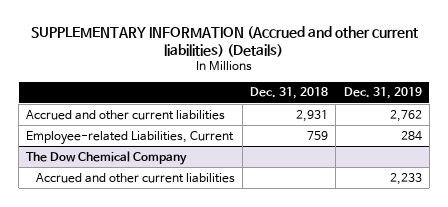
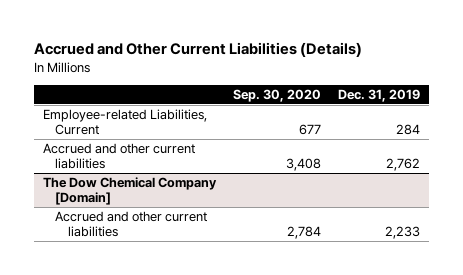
[30,25,418,57] SUPPLEMENTARY INFORMATION (Accrued and other current liabilities) (Details) -> [34,42,363,58] Accrued and Other Current Liabilities (Details)
[250,87,329,100] Dec. 31, 2018 -> none
none -> [232,88,321,102] Sep. 30, 2020
[26,109,226,120] Accrued and other current liabilities -> [42,143,195,170] Accrued and other current liabilities
[26,150,188,165] The Dow Chemical Company -> [42,177,217,206] The Dow Chemical Company [Domain]

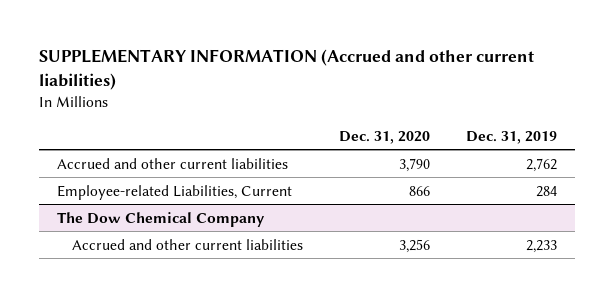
[34,42,363,58] Accrued and Other Current Liabilities (Details) -> [38,49,534,91] SUPPLEMENTARY INFORMATION (Accrued and other current liabilities)
[232,88,321,102] Sep. 30, 2020 -> none
none -> [339,130,431,144] Dec. 31, 2020
[42,109,207,136] Employee-related Liabilities, Current -> [56,184,292,200] Employee-related Liabilities, Current
[42,177,217,206] The Dow Chemical Company [Domain] -> [56,211,265,227] The Dow Chemical Company

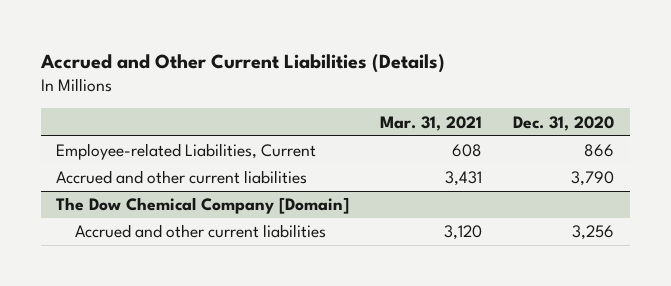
[38,49,534,91] SUPPLEMENTARY INFORMATION (Accrued and other current liabilities) -> [39,53,445,73] Accrued and Other Current Liabilities (Details)
[466,130,558,144] Dec. 31, 2019 -> none
none -> [380,115,483,131] Mar. 31, 2021
[56,157,288,169] Accrued and other current liabilities -> [56,170,308,185] Accrued and other current liabilities
[56,211,265,227] The Dow Chemical Company -> [56,197,350,215] The Dow Chemical Company [Domain]

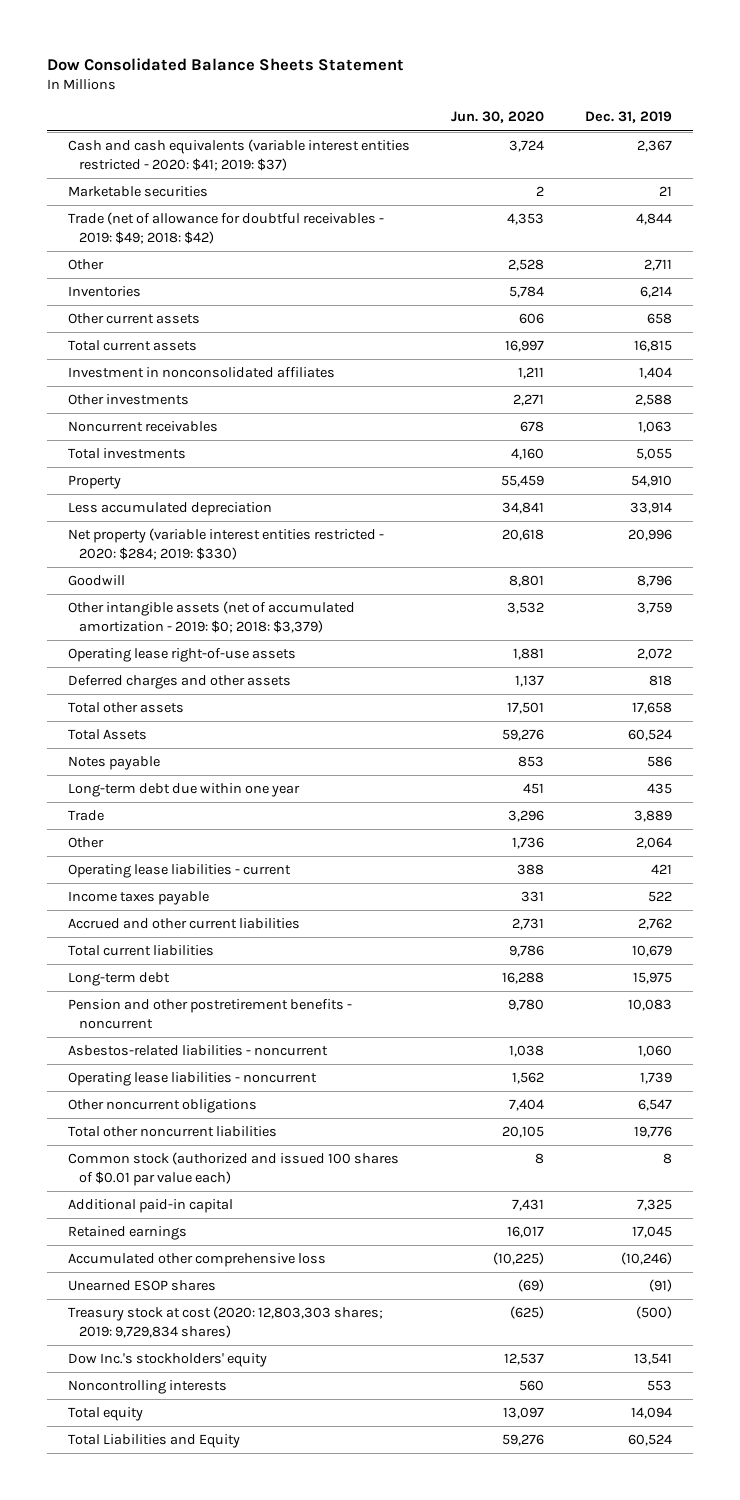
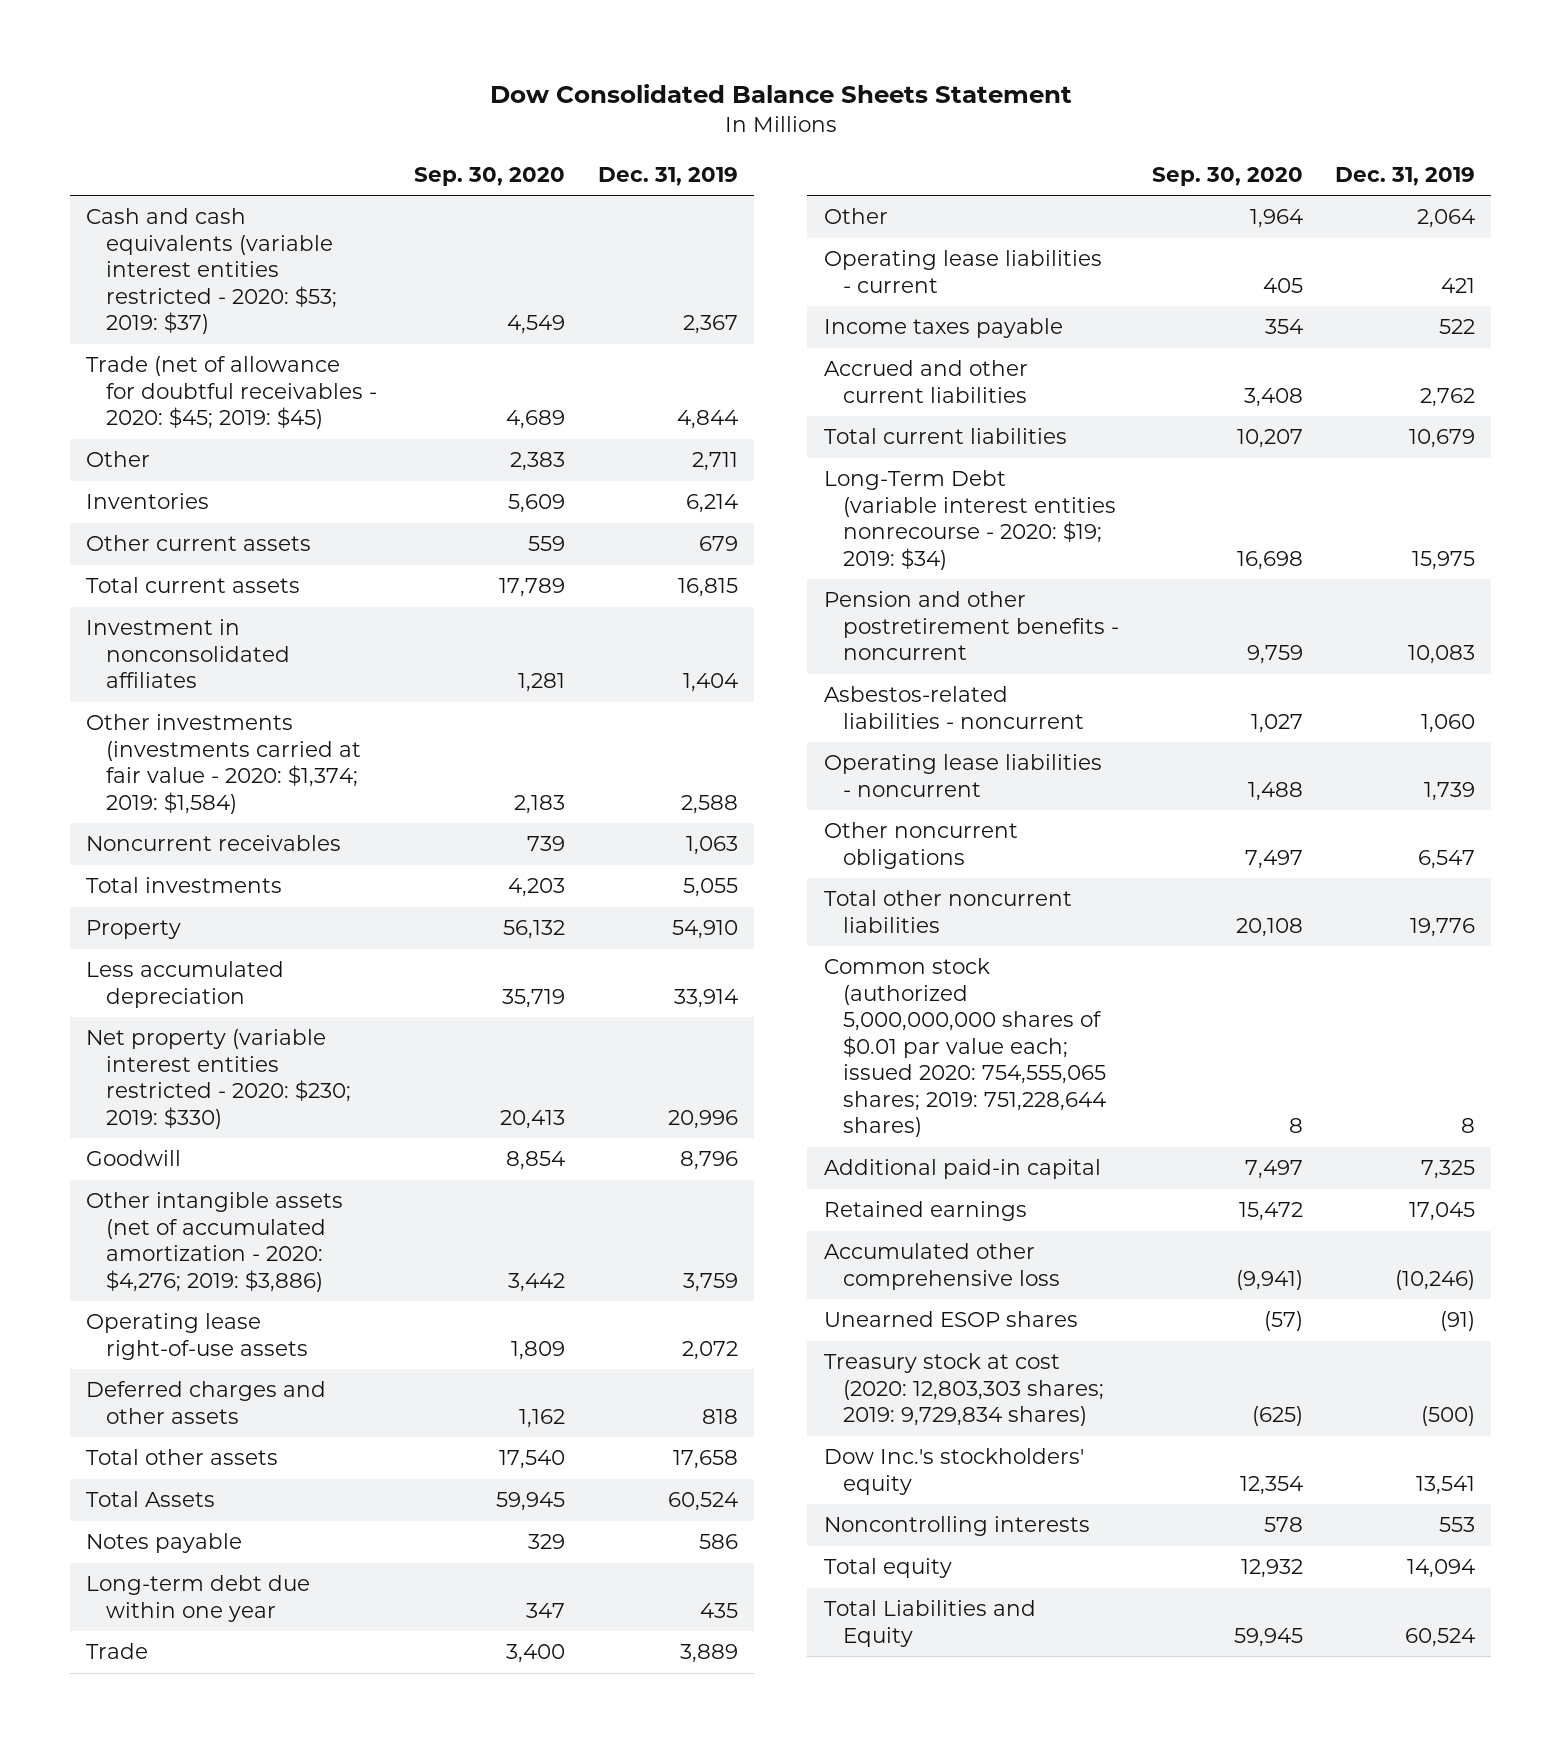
[450,111,544,124] Jun. 30, 2020 -> none
none -> [414,166,566,186] Sep. 30, 2020
[67,186,208,198] Marketable securities -> none
[67,139,410,171] Cash and cash equivalents (variable interest entities restricted - 2020: $41; 2019: $37) -> [86,208,338,335] Cash and cash equivalents (variable interest entities restricted - 2020: $53; 2019: $37)
[67,212,384,244] Trade (net of allowance for doubtful receivables - 2019: $49; 2018: $42) -> [86,356,378,430] Trade (net of allowance for doubtful receivables - 2020: $45; 2019: $45)
[647,313,673,325] 658 -> [698,536,738,552] 679
[67,394,189,406] Other investments -> [86,714,362,814] Other investments (investments carried at fair value - 2020: $1,374; 2019: $1,584)
[67,528,384,560] Net property (variable interest entities restricted - 2020: $284; 2019: $330) -> [86,1029,352,1129] Net property (variable interest entities restricted - 2020: $230; 2019: $330)
[67,601,355,633] Other intangible assets (net of accumulated amortization - 2019: $0; 2018: $3,379) -> [86,1192,344,1292] Other intangible assets (net of accumulated amortization - 2020: $4,276; 2019: $3,886)
[67,972,170,987] Long-term debt -> [823,470,1117,570] Long-Term Debt (variable interest entities nonrecourse - 2020: $19; 2019: $34)
[67,1152,399,1186] Common stock (authorized and issued 100 shares of $0.01 par value each) -> [823,958,1107,1138] Common stock (authorized 5,000,000,000 shares of $0.01 par value each; issued 2020: 754,555,065 shares; 2019: 751,228,644 shares)

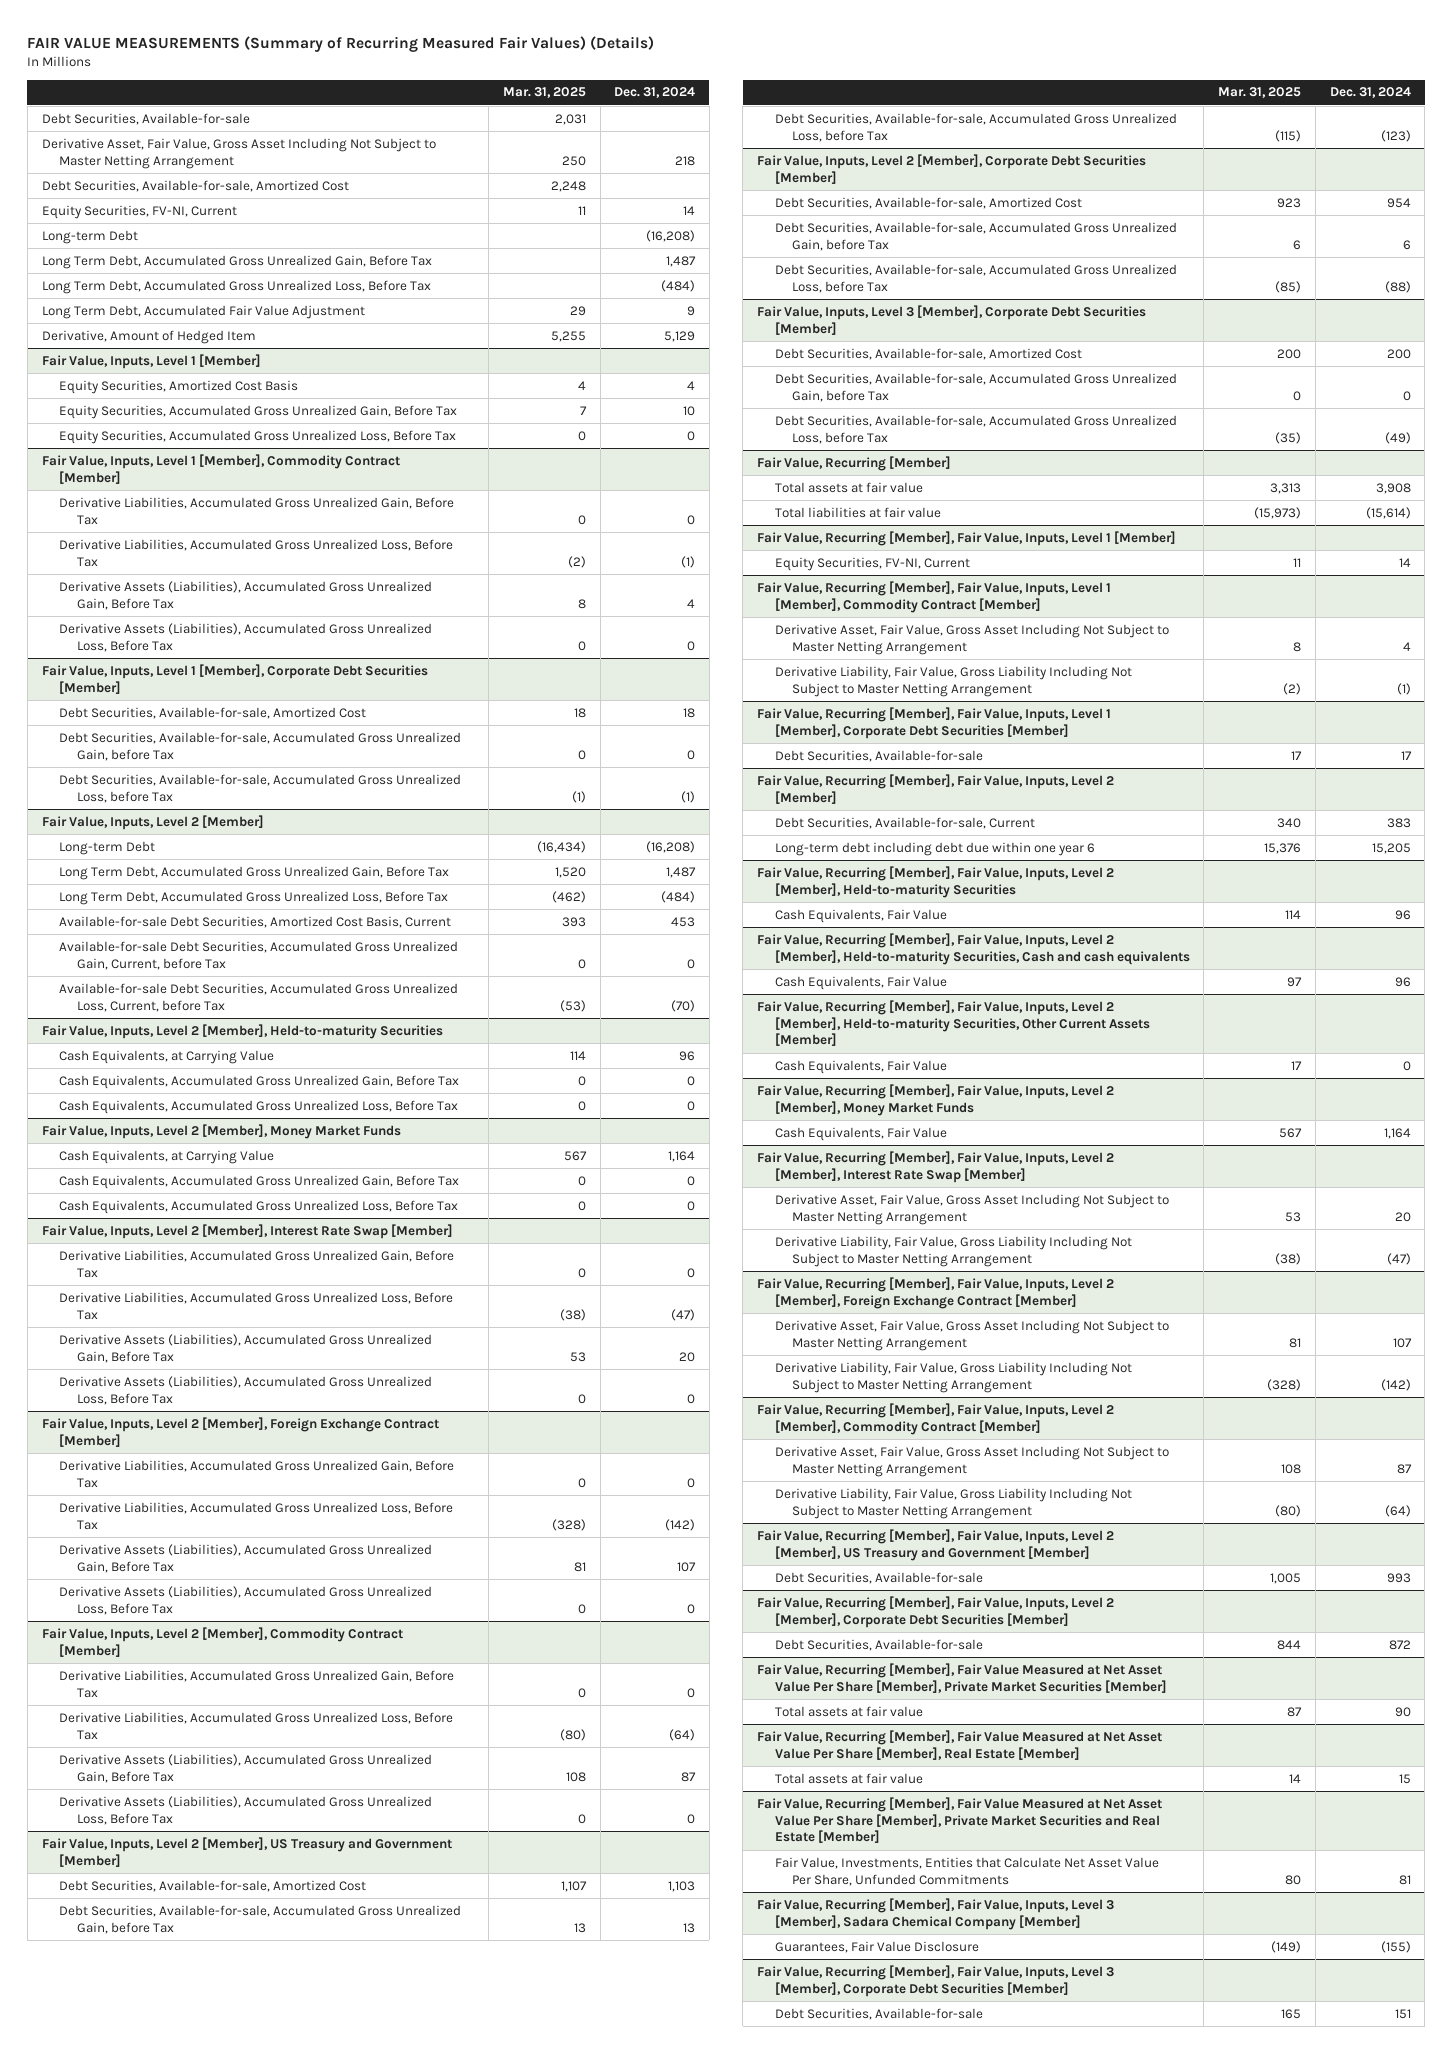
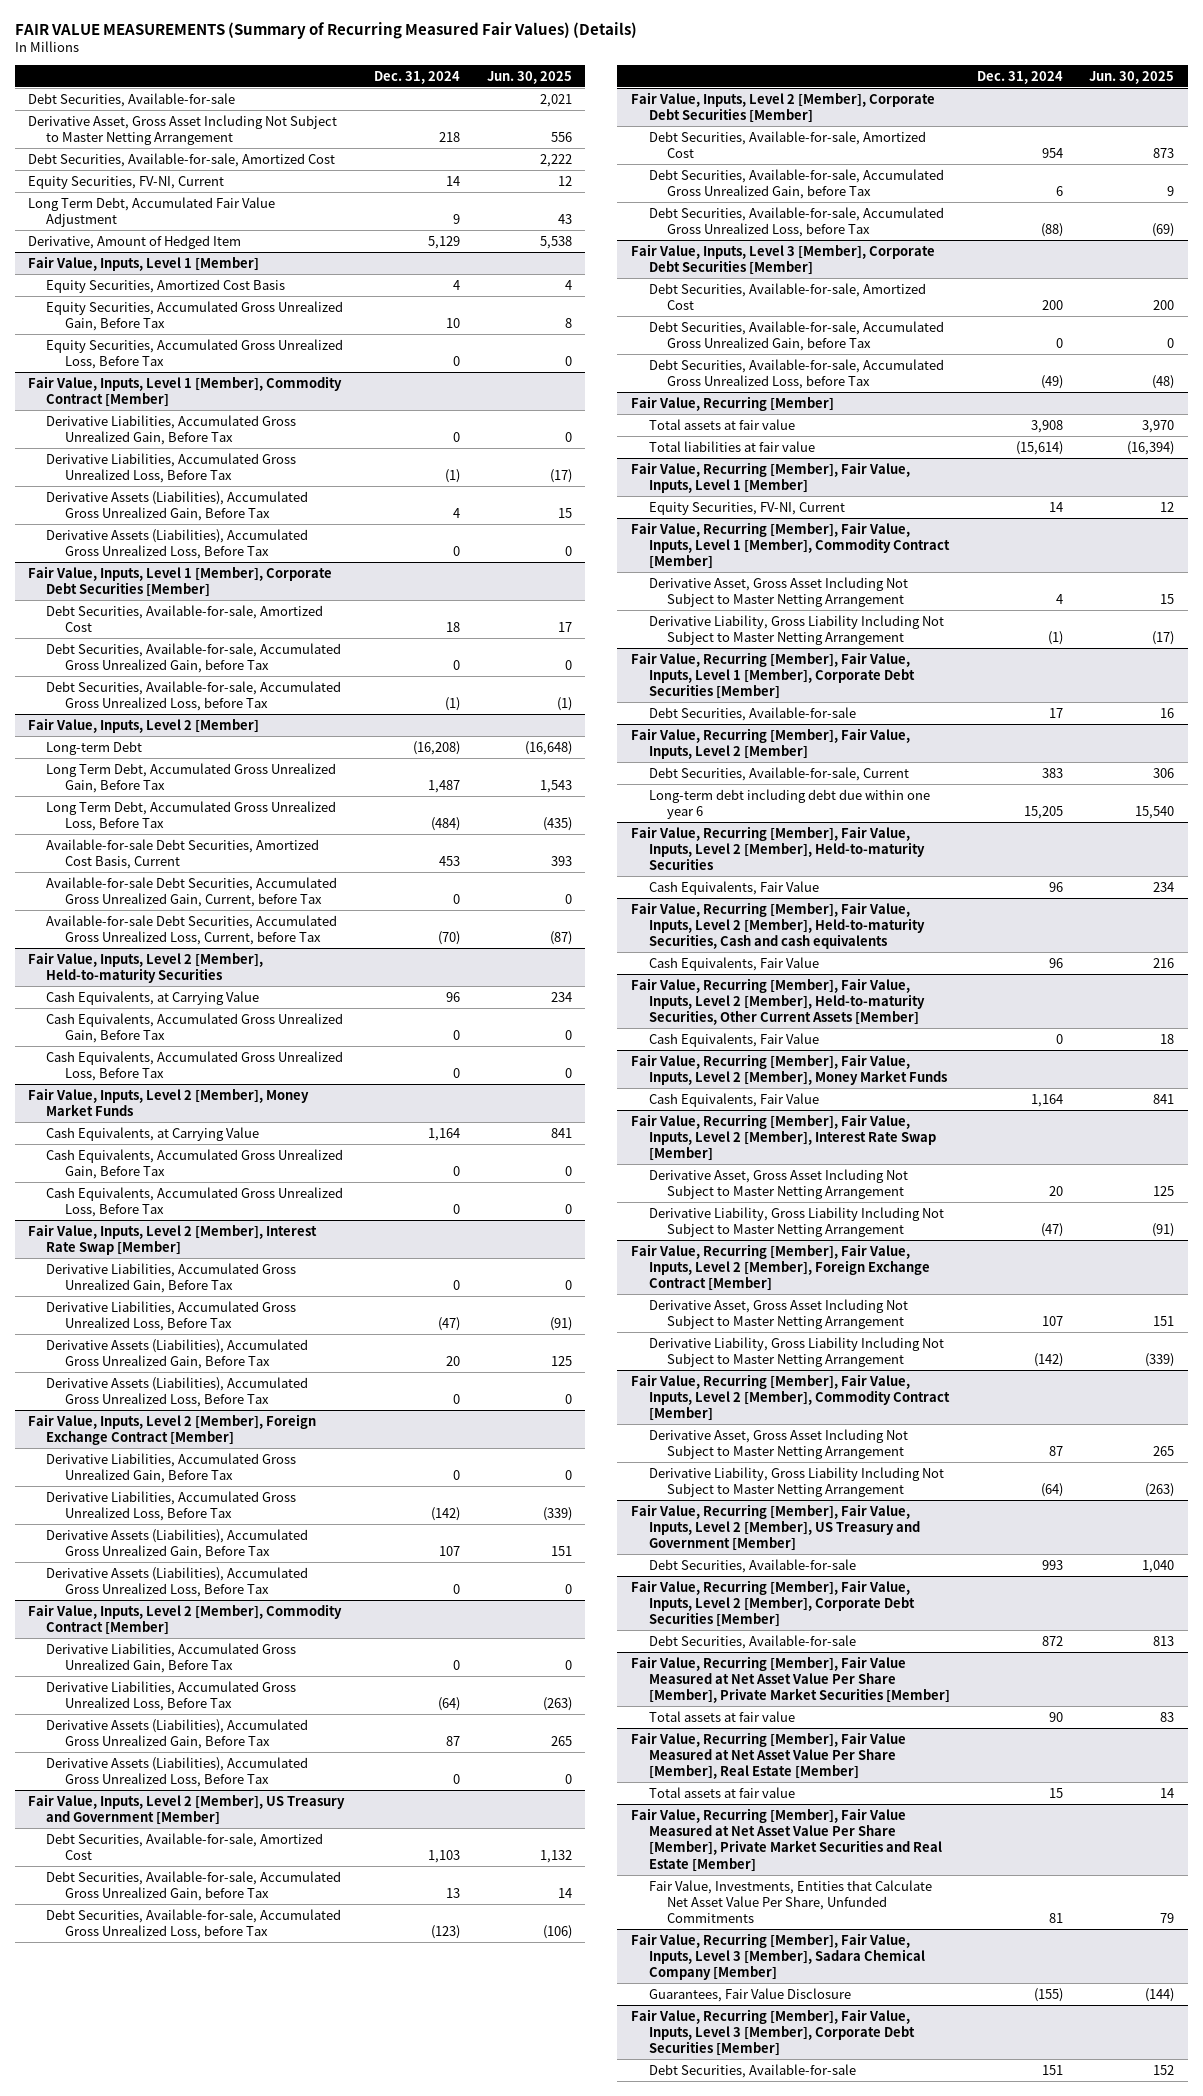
[502,87,586,99] Mar. 31, 2025 -> none
none -> [486,70,572,84] Jun. 30, 2025
[41,137,436,169] Derivative Asset, Fair Value, Gross Asset Including Not Subject to Master Netting Arrangement -> [28,114,338,145] Derivative Asset, Gross Asset Including Not Subject to Master Netting Arrangement
[41,229,138,244] Long-term Debt -> none
[41,254,432,269] Long Term Debt, Accumulated Gross Unrealized Gain, Before Tax -> none
[41,279,431,294] Long Term Debt, Accumulated Gross Unrealized Loss, Before Tax -> none
[774,623,1169,655] Derivative Asset, Fair Value, Gross Asset Including Not Subject to Master Netting Arrangement -> [649,576,909,607] Derivative Asset, Gross Asset Including Not Subject to Master Netting Arrangement
[774,665,1132,697] Derivative Liability, Fair Value, Gross Liability Including Not Subject to Master Netting Arrangement -> [649,614,945,645] Derivative Liability, Gross Liability Including Not Subject to Master Netting Arrangement
[774,1193,1169,1225] Derivative Asset, Fair Value, Gross Asset Including Not Subject to Master Netting Arrangement -> [649,1168,909,1199] Derivative Asset, Gross Asset Including Not Subject to Master Netting Arrangement
[774,1235,1132,1267] Derivative Liability, Fair Value, Gross Liability Including Not Subject to Master Netting Arrangement -> [649,1206,945,1237] Derivative Liability, Gross Liability Including Not Subject to Master Netting Arrangement
[774,1319,1169,1351] Derivative Asset, Fair Value, Gross Asset Including Not Subject to Master Netting Arrangement -> [649,1298,909,1329] Derivative Asset, Gross Asset Including Not Subject to Master Netting Arrangement
[774,1361,1132,1393] Derivative Liability, Fair Value, Gross Liability Including Not Subject to Master Netting Arrangement -> [649,1336,945,1367] Derivative Liability, Gross Liability Including Not Subject to Master Netting Arrangement
[774,1445,1169,1477] Derivative Asset, Fair Value, Gross Asset Including Not Subject to Master Netting Arrangement -> [649,1428,909,1459] Derivative Asset, Gross Asset Including Not Subject to Master Netting Arrangement
[774,1487,1132,1519] Derivative Liability, Fair Value, Gross Liability Including Not Subject to Master Netting Arrangement -> [649,1466,945,1497] Derivative Liability, Gross Liability Including Not Subject to Master Netting Arrangement

